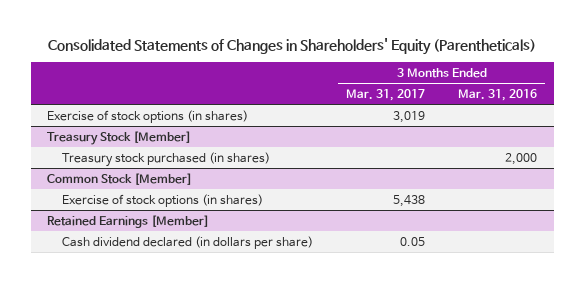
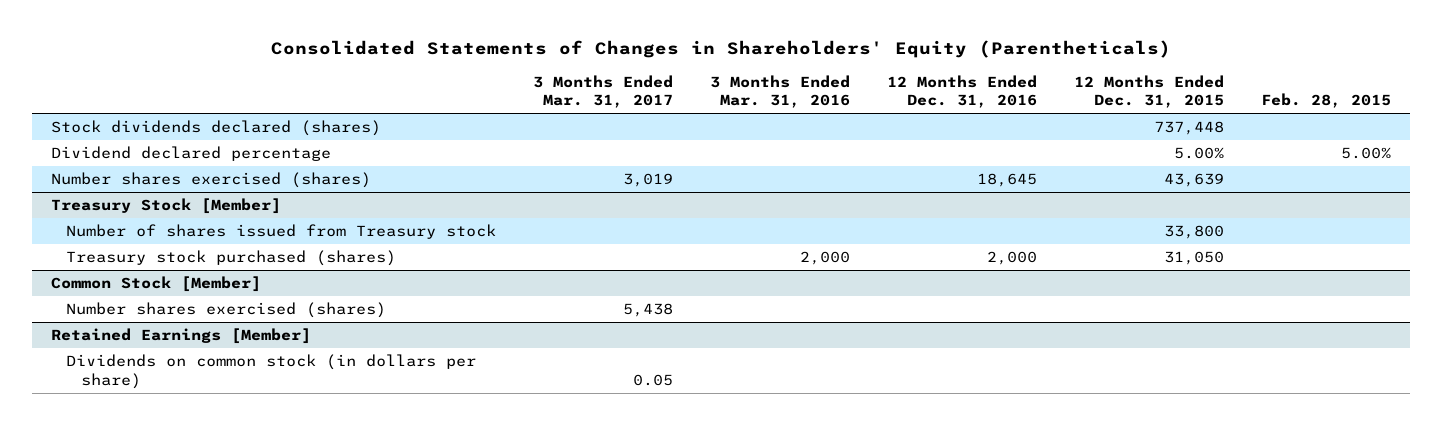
none -> [887,74,1038,109] 12 Months Ended Dec. 31, 2016
none -> [1074,74,1225,109] 12 Months Ended Dec. 31, 2015
none -> [1261,93,1392,109] Feb. 28, 2015
none -> [50,120,381,137] Stock dividends declared (shares)
none -> [50,146,331,162] Dividend declared percentage
[47,109,249,123] Exercise of stock options (in shares) -> [50,172,371,189] Number shares exercised (shares)
none -> [65,224,496,240] Number of shares issued from Treasury stock
[62,151,271,167] Treasury stock purchased (in shares) -> [65,250,396,267] Treasury stock purchased (shares)
[62,193,264,207] Exercise of stock options (in shares) -> [65,302,386,319] Number shares exercised (shares)
[62,235,314,249] Cash dividend declared (in dollars per share) -> [65,354,476,389] Dividends on common stock (in dollars per share)

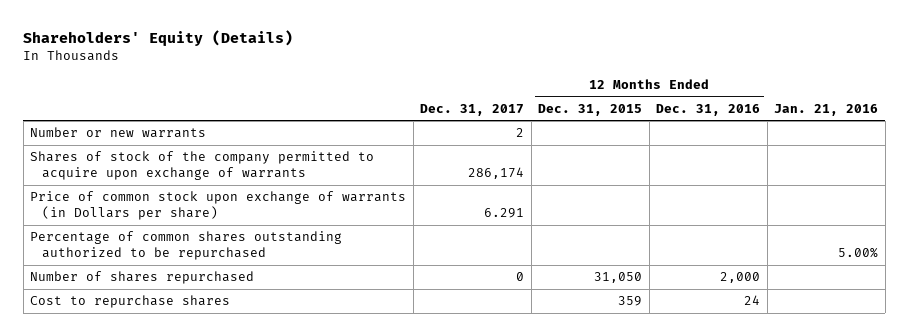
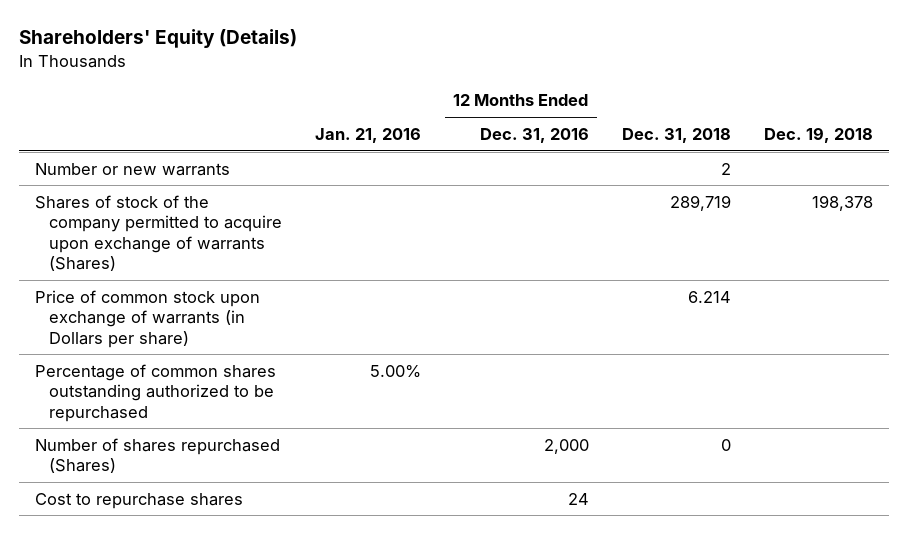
[420,103,525,116] Dec. 31, 2017 -> none
[538,103,643,116] Dec. 31, 2015 -> none
none -> [621,127,731,143] Dec. 31, 2018
none -> [763,126,873,143] Dec. 19, 2018
[30,151,375,181] Shares of stock of the company permitted to acquire upon exchange of warrants -> [35,194,282,272] Shares of stock of the company permitted to acquire upon exchange of warrants (Shares)
[30,271,255,285] Number of shares repurchased -> [35,437,281,474] Number of shares repurchased (Shares)

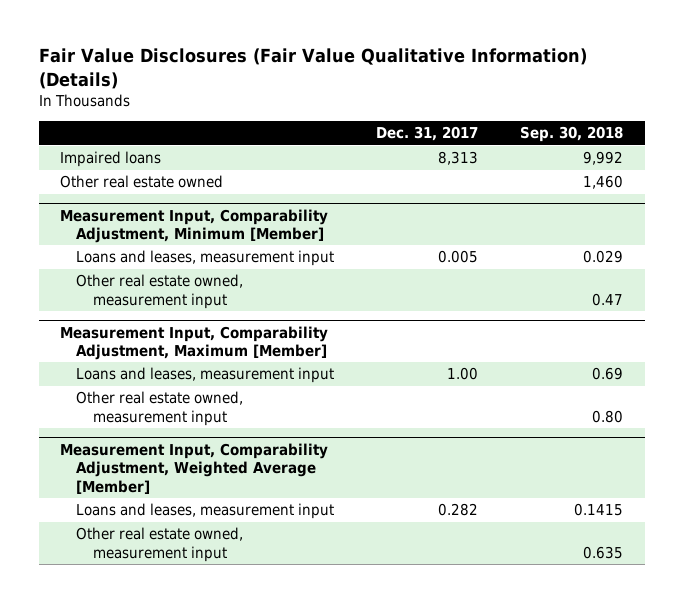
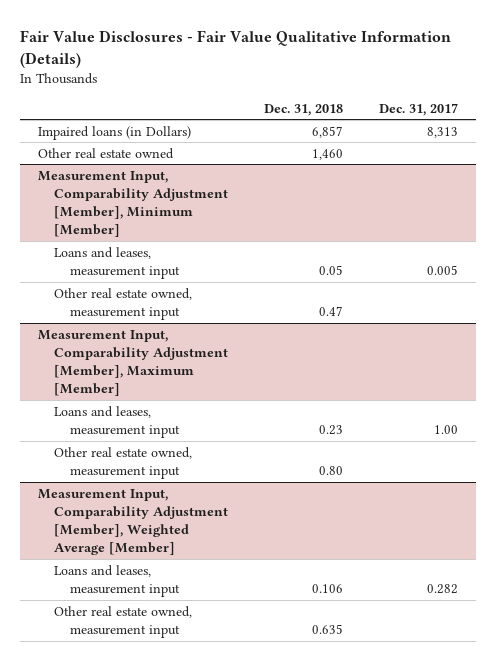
[38,48,587,89] Fair Value Disclosures (Fair Value Qualitative Information) (Details) -> [20,29,452,68] Fair Value Disclosures - Fair Value Qualitative Information (Details)
[520,126,624,143] Sep. 30, 2018 -> none
none -> [263,103,343,116] Dec. 31, 2018
[59,151,161,168] Impaired loans -> [37,125,191,140] Impaired loans (in Dollars)
[59,208,328,244] Measurement Input, Comparability Adjustment, Minimum [Member] -> [37,170,229,238] Measurement Input, Comparability Adjustment [Member], Minimum [Member]
[59,325,328,361] Measurement Input, Comparability Adjustment, Maximum [Member] -> [37,329,229,397] Measurement Input, Comparability Adjustment [Member], Maximum [Member]
[59,442,328,494] Measurement Input, Comparability Adjustment, Weighted Average [Member] -> [37,488,229,556] Measurement Input, Comparability Adjustment [Member], Weighted Average [Member]

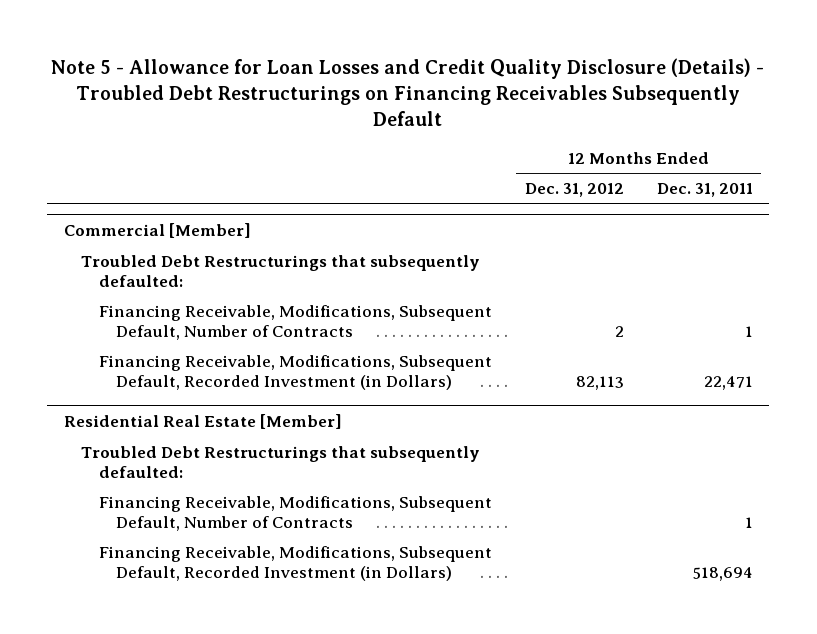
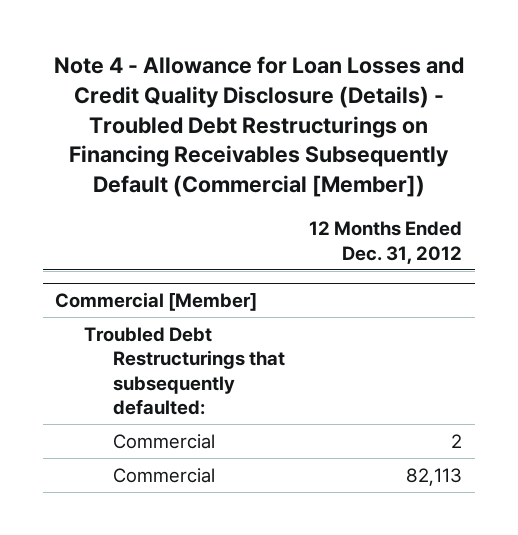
[51,57,765,126] Note 5 - Allowance for Loan Losses and Credit Quality Disclosure (Details) - Troubled Debt Restructurings on Financing Receivables Subsequently Default -> [53,55,464,198] Note 4 - Allowance for Loan Losses and Credit Quality Disclosure (Details) - Troubled Debt Restructurings on Financing Receivables Subsequently Default (Commercial [Member])
[656,183,753,198] Dec. 31, 2011 -> none
[63,414,342,430] Residential Real Estate [Member] -> none
[81,446,481,478] Troubled Debt Restructurings that subsequently defaulted: -> none
[98,496,492,531] Financing Receivable, Modifications, Subsequent Default, Number of Contracts -> none
[98,546,492,581] Financing Receivable, Modifications, Subsequent Default, Recorded Investment (in Dollars) -> none
[98,305,492,340] Financing Receivable, Modifications, Subsequent Default, Number of Contracts -> [112,433,215,449] Commercial
[98,355,492,390] Financing Receivable, Modifications, Subsequent Default, Recorded Investment (in Dollars) -> [112,467,215,483] Commercial

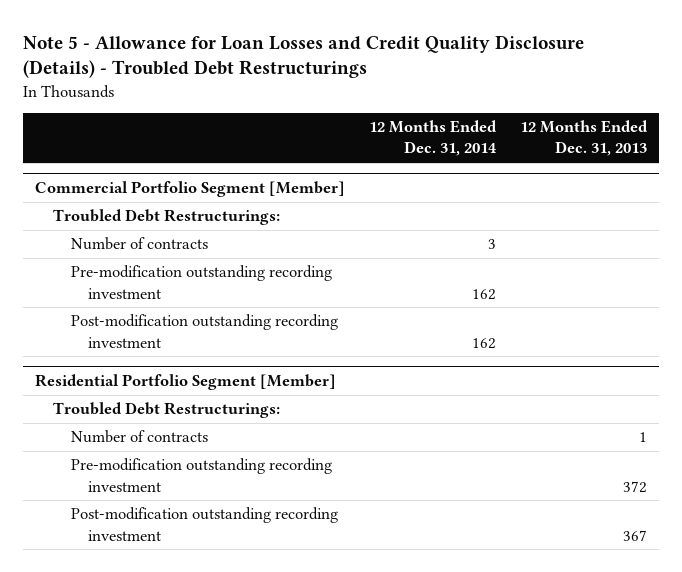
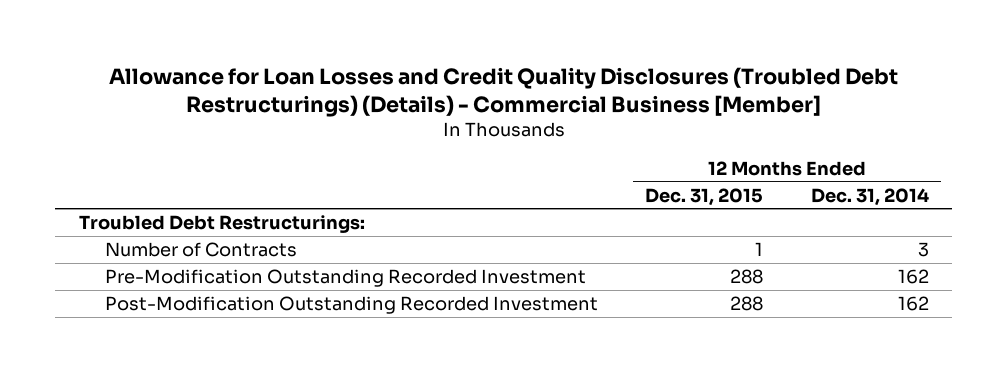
[23,34,585,79] Note 5 - Allowance for Loan Losses and Credit Quality Disclosure (Details) - Troubled Debt Restructurings -> [108,66,898,117] Allowance for Loan Losses and Credit Quality Disclosures (Troubled Debt Restructurings) (Details) - Commercial Business [Member]
[520,120,649,157] 12 Months Ended Dec. 31, 2013 -> none
none -> [645,187,764,206] Dec. 31, 2015
[35,180,346,197] Commercial Portfolio Segment [Member] -> none
[52,209,280,226] Troubled Debt Restructurings: -> none
[70,237,208,251] Number of contracts -> none
[70,265,332,299] Pre-modification outstanding recording investment -> none
[70,314,338,348] Post-modification outstanding recording investment -> none
[35,373,337,390] Residential Portfolio Segment [Member] -> none
[52,402,280,419] Troubled Debt Restructurings: -> none
[70,430,208,444] Number of contracts -> none
[70,458,332,492] Pre-modification outstanding recording investment -> none
[70,507,338,541] Post-modification outstanding recording investment -> none
none -> [79,215,366,234] Troubled Debt Restructurings:
none -> [104,242,297,258] Number of Contracts
none -> [104,269,586,288] Pre-Modification Outstanding Recorded Investment
none -> [104,296,598,315] Post-Modification Outstanding Recorded Investment

